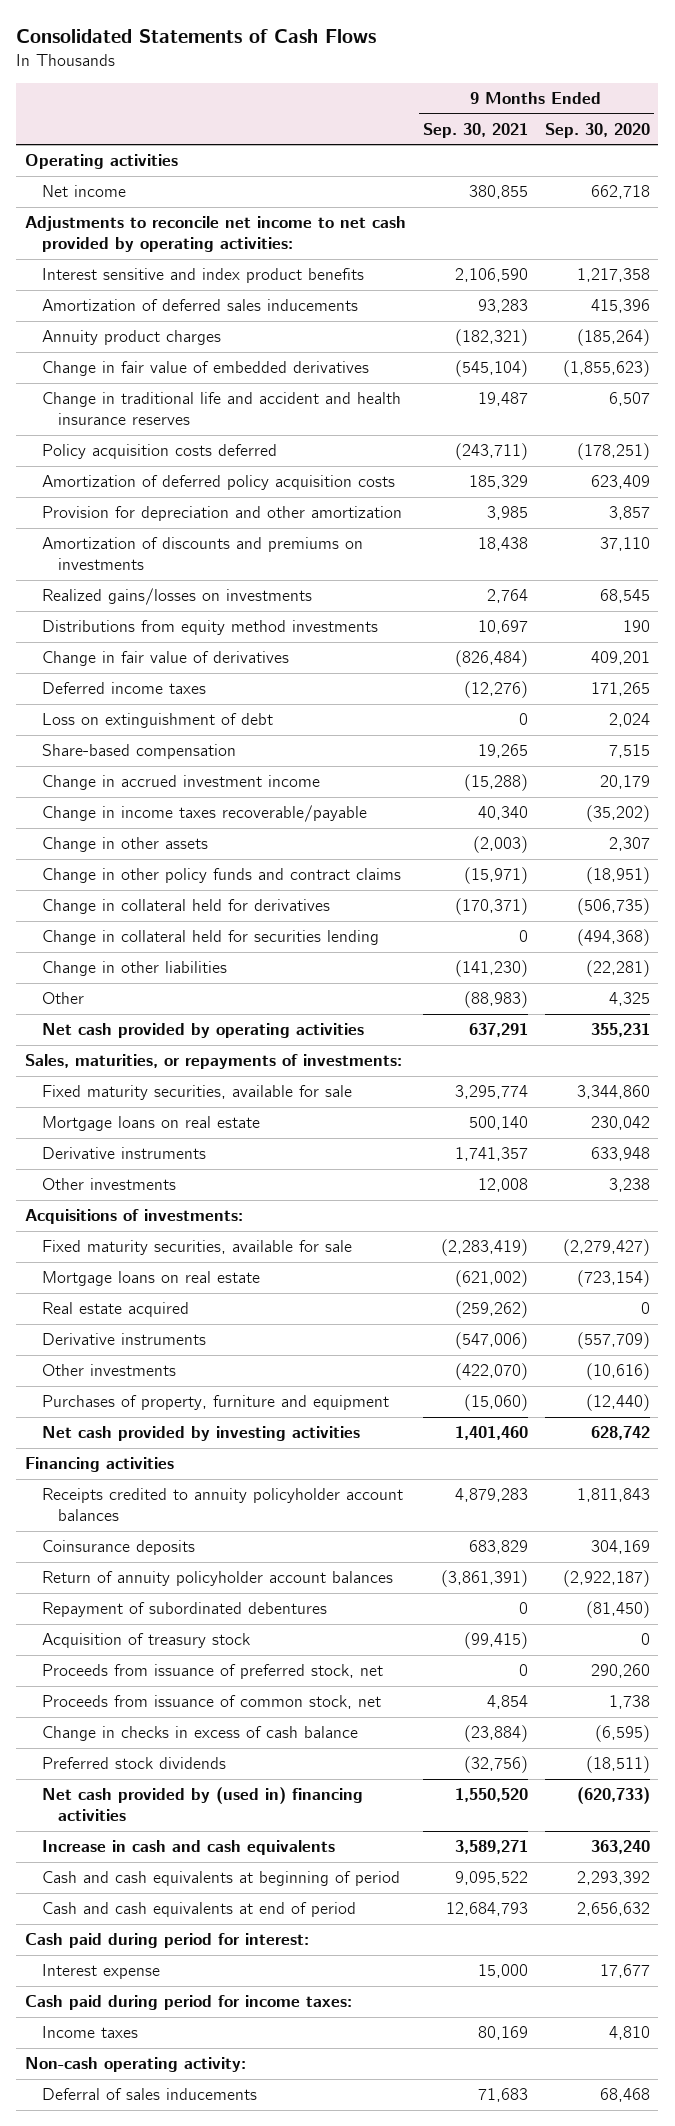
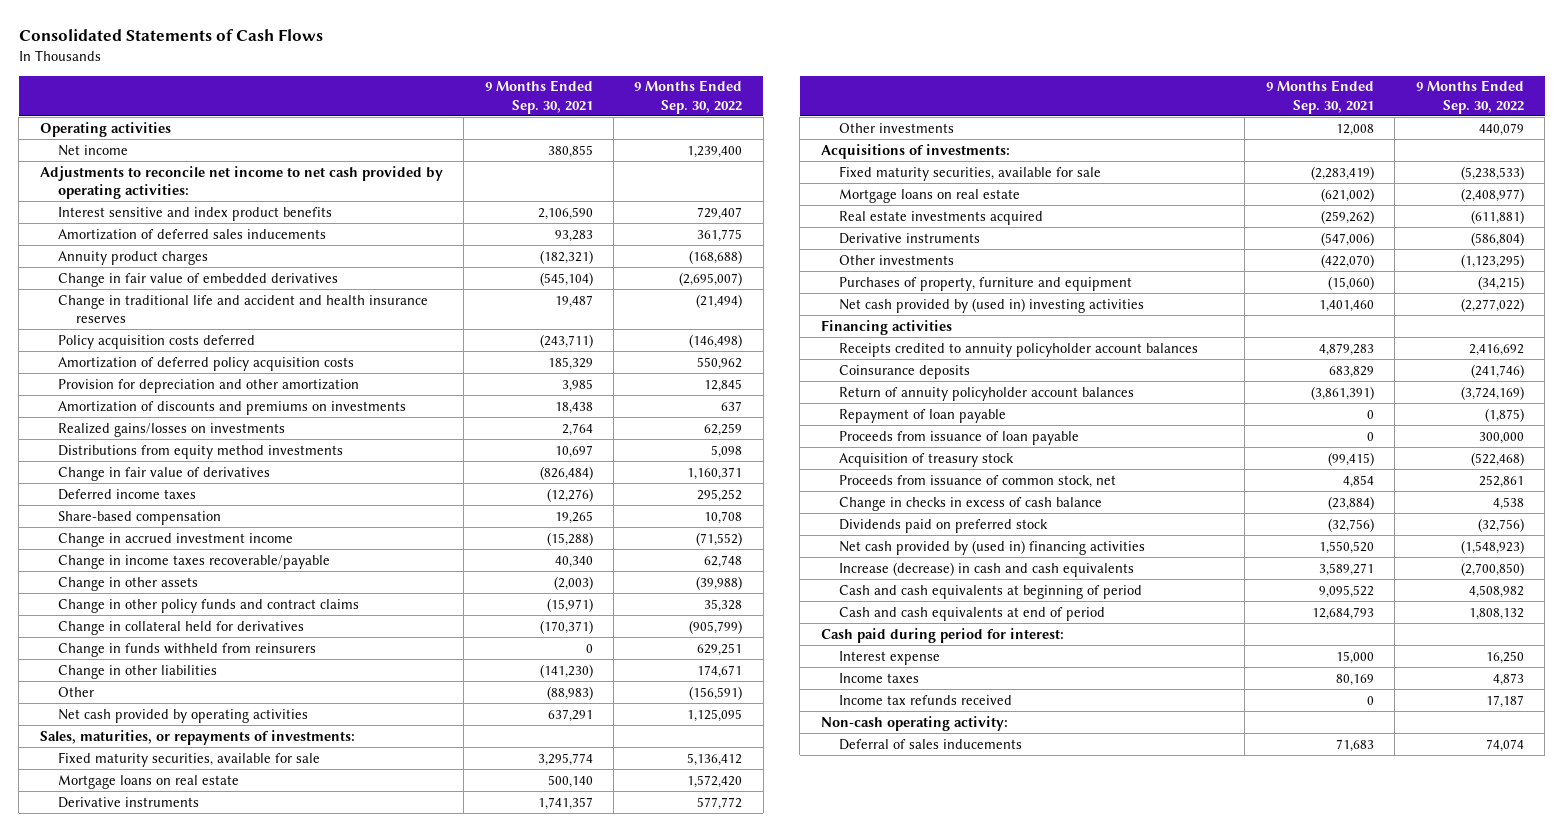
[544,122,650,138] Sep. 30, 2020 -> none
none -> [634,80,743,114] 9 Months Ended Sep. 30, 2022
[41,713,273,729] Loss on extinguishment of debt -> none
[41,930,379,946] Change in collateral held for securities lending -> none
none -> [57,642,316,657] Change in funds withheld from reinsurers
[41,1302,189,1318] Real estate acquired -> [838,210,1043,225] Real estate investments acquired
[41,1426,360,1442] Net cash provided by investing activities -> [838,297,1144,313] Net cash provided by (used in) investing activities
[41,1602,327,1618] Repayment of subordinated debentures -> none
none -> [838,408,1006,423] Repayment of loan payable
none -> [838,430,1079,445] Proceeds from issuance of loan payable
[41,1664,383,1680] Proceeds from issuance of preferred stock, net -> none
[41,1757,226,1770] Preferred stock dividends -> [838,518,1048,533] Dividends paid on preferred stock
[41,1840,335,1856] Increase in cash and cash equivalents -> [838,561,1134,577] Increase (decrease) in cash and cash equivalents
[24,1995,352,2011] Cash paid during period for income taxes: -> none
none -> [838,694,1012,705] Income tax refunds received

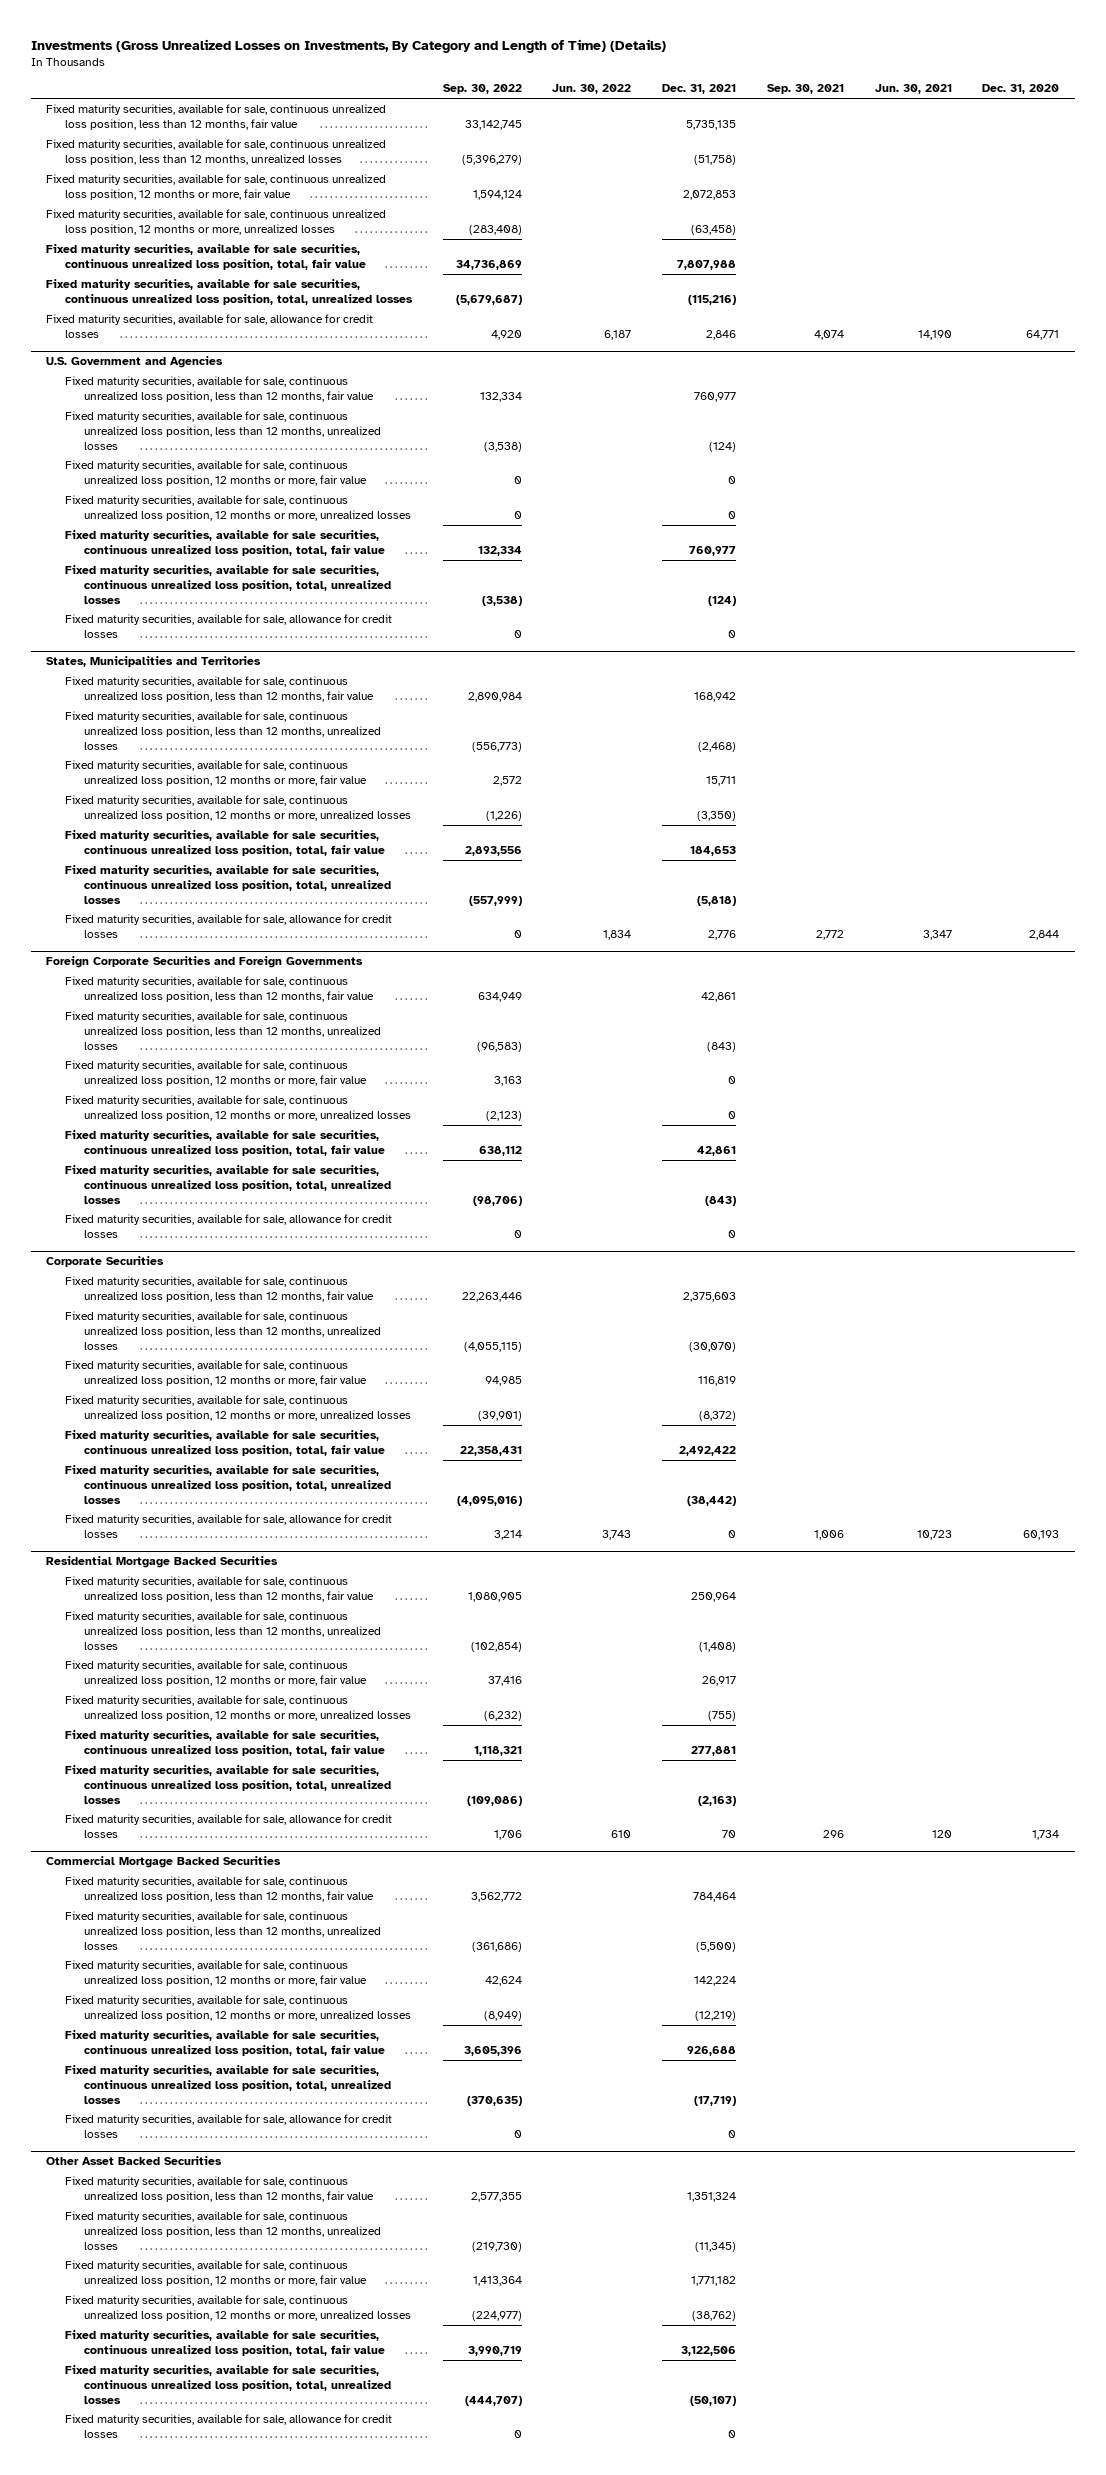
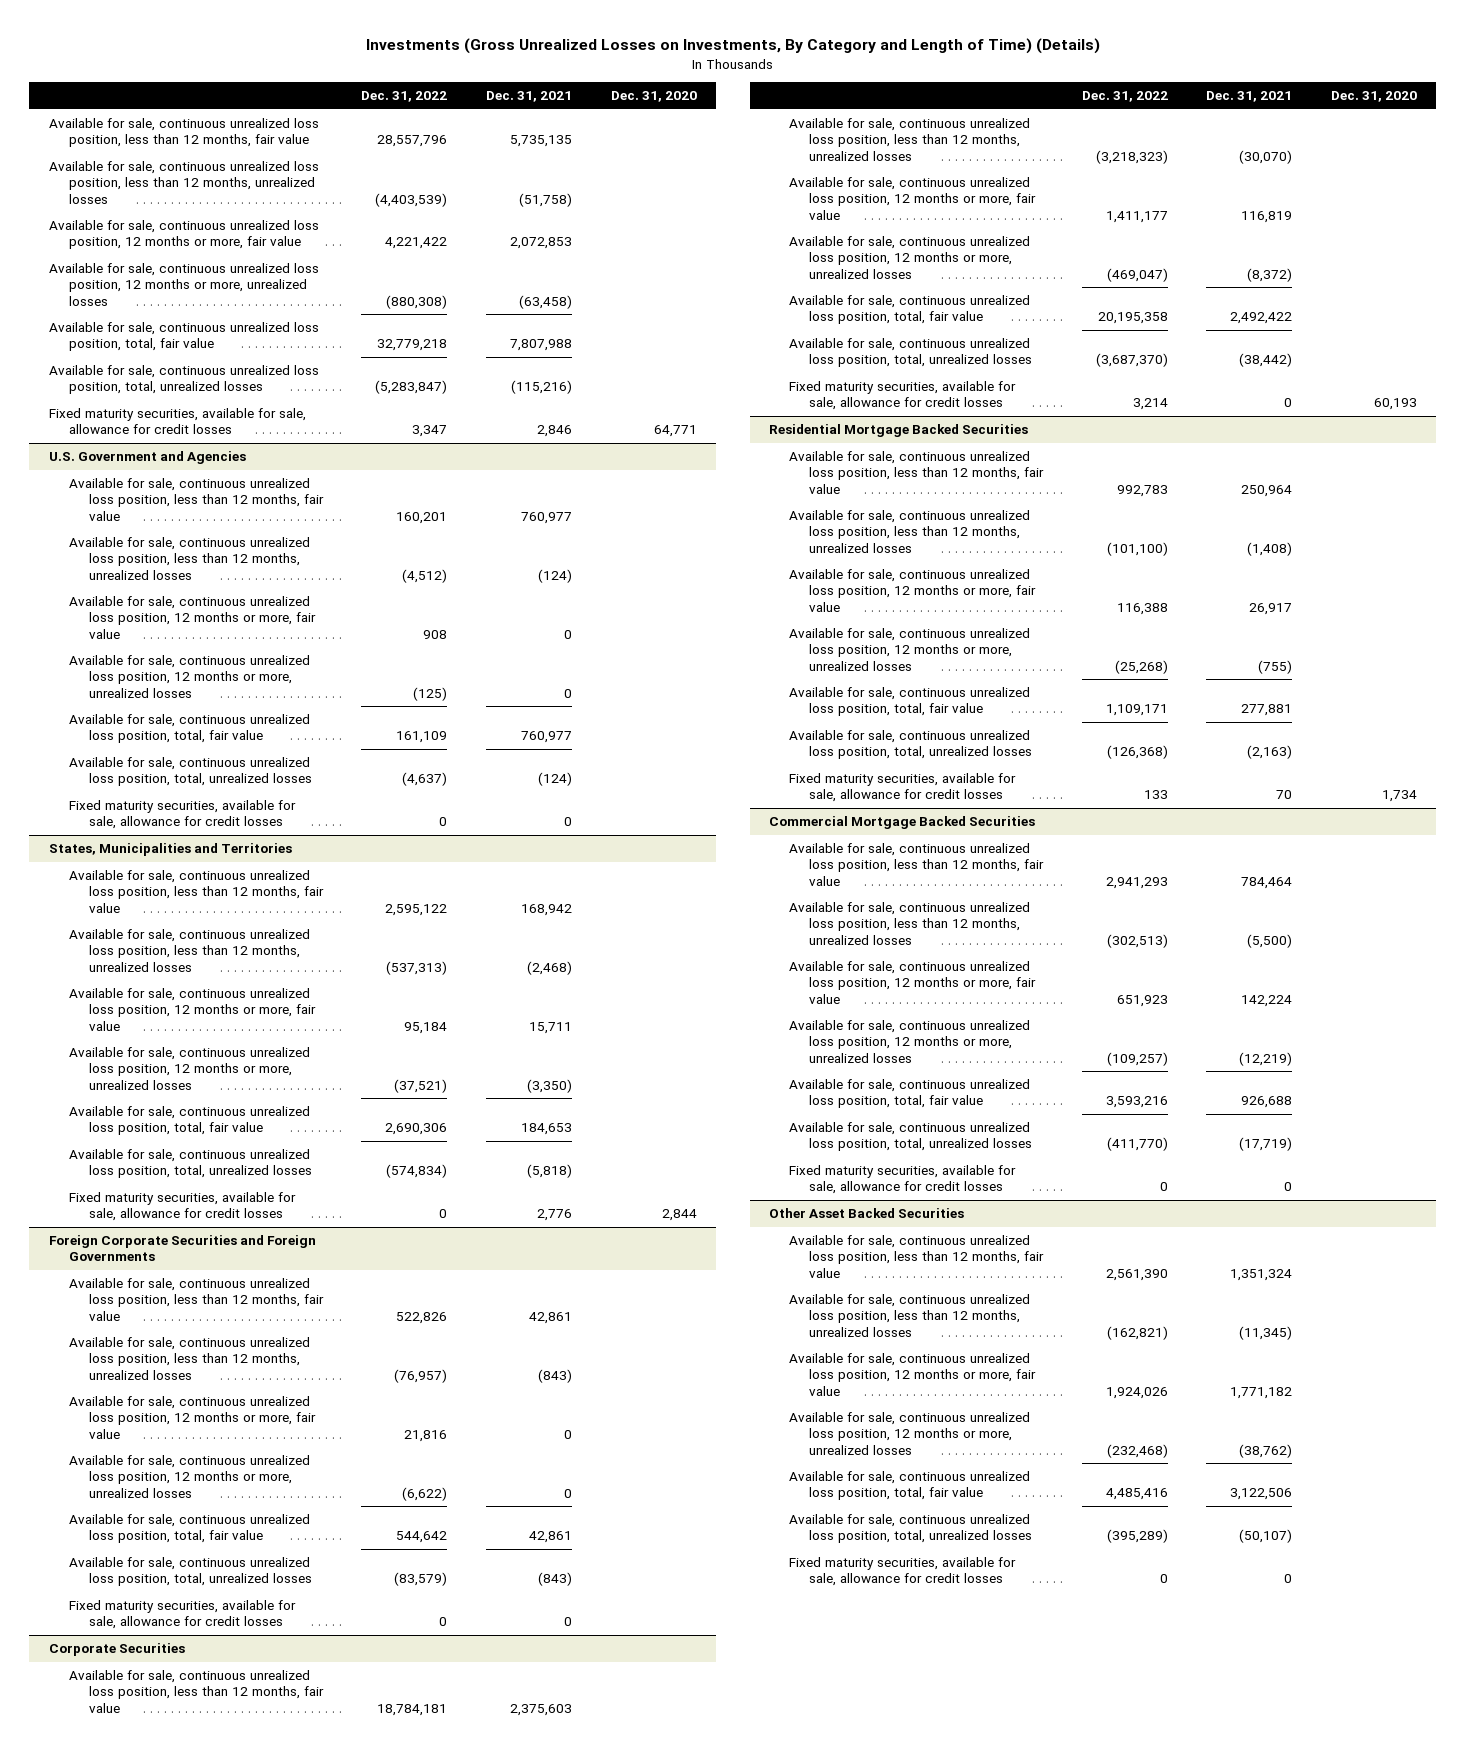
[442,84,522,95] Sep. 30, 2022 -> none
[552,84,632,95] Jun. 30, 2022 -> none
[766,84,844,95] Sep. 30, 2021 -> none
[874,84,952,95] Jun. 30, 2021 -> none
none -> [361,91,448,103] Dec. 31, 2022
[46,103,387,130] Fixed maturity securities, available for sale, continuous unrealized loss position, less than 12 months, fair value -> [48,118,319,148] Available for sale, continuous unrealized loss position, less than 12 months, fair value
[46,138,387,165] Fixed maturity securities, available for sale, continuous unrealized loss position, less than 12 months, unrealized losses -> [48,161,319,204] Available for sale, continuous unrealized loss position, less than 12 months, unrealized losses
[46,173,387,200] Fixed maturity securities, available for sale, continuous unrealized loss position, 12 months or more, fair value -> [48,220,319,250] Available for sale, continuous unrealized loss position, 12 months or more, fair value
[46,208,387,235] Fixed maturity securities, available for sale, continuous unrealized loss position, 12 months or more, unrealized losses -> [48,263,319,306] Available for sale, continuous unrealized loss position, 12 months or more, unrealized losses
[46,243,367,270] Fixed maturity securities, available for sale securities, continuous unrealized loss position, total, fair value -> [48,322,319,352] Available for sale, continuous unrealized loss position, total, fair value
[46,278,414,305] Fixed maturity securities, available for sale securities, continuous unrealized loss position, total, unrealized losses -> [48,365,319,395] Available for sale, continuous unrealized loss position, total, unrealized losses
[65,375,374,402] Fixed maturity securities, available for sale, continuous unrealized loss position, less than 12 months, fair value -> [68,478,324,521] Available for sale, continuous unrealized loss position, less than 12 months, fair value
[65,410,381,450] Fixed maturity securities, available for sale, continuous unrealized loss position, less than 12 months, unrealized losses -> [68,537,310,580] Available for sale, continuous unrealized loss position, less than 12 months, unrealized losses
[65,459,367,486] Fixed maturity securities, available for sale, continuous unrealized loss position, 12 months or more, fair value -> [68,596,316,639] Available for sale, continuous unrealized loss position, 12 months or more, fair value
[65,494,411,521] Fixed maturity securities, available for sale, continuous unrealized loss position, 12 months or more, unrealized losses -> [68,655,310,698] Available for sale, continuous unrealized loss position, 12 months or more, unrealized losses
[65,529,385,556] Fixed maturity securities, available for sale securities, continuous unrealized loss position, total, fair value -> [68,714,310,744] Available for sale, continuous unrealized loss position, total, fair value
[65,564,391,604] Fixed maturity securities, available for sale securities, continuous unrealized loss position, total, unrealized losses -> [68,757,312,787] Available for sale, continuous unrealized loss position, total, unrealized losses
[65,675,374,702] Fixed maturity securities, available for sale, continuous unrealized loss position, less than 12 months, fair value -> [68,870,324,913] Available for sale, continuous unrealized loss position, less than 12 months, fair value
[65,710,381,750] Fixed maturity securities, available for sale, continuous unrealized loss position, less than 12 months, unrealized losses -> [68,929,310,972] Available for sale, continuous unrealized loss position, less than 12 months, unrealized losses
[65,759,367,786] Fixed maturity securities, available for sale, continuous unrealized loss position, 12 months or more, fair value -> [68,988,316,1031] Available for sale, continuous unrealized loss position, 12 months or more, fair value
[65,794,411,821] Fixed maturity securities, available for sale, continuous unrealized loss position, 12 months or more, unrealized losses -> [68,1047,310,1090] Available for sale, continuous unrealized loss position, 12 months or more, unrealized losses
[65,829,385,856] Fixed maturity securities, available for sale securities, continuous unrealized loss position, total, fair value -> [68,1106,310,1136] Available for sale, continuous unrealized loss position, total, fair value
[65,864,391,904] Fixed maturity securities, available for sale securities, continuous unrealized loss position, total, unrealized losses -> [68,1149,312,1179] Available for sale, continuous unrealized loss position, total, unrealized losses
[65,975,374,1002] Fixed maturity securities, available for sale, continuous unrealized loss position, less than 12 months, fair value -> [68,1278,324,1321] Available for sale, continuous unrealized loss position, less than 12 months, fair value
[65,1010,381,1050] Fixed maturity securities, available for sale, continuous unrealized loss position, less than 12 months, unrealized losses -> [68,1337,310,1380] Available for sale, continuous unrealized loss position, less than 12 months, unrealized losses
[65,1059,367,1086] Fixed maturity securities, available for sale, continuous unrealized loss position, 12 months or more, fair value -> [68,1396,316,1439] Available for sale, continuous unrealized loss position, 12 months or more, fair value
[65,1094,411,1121] Fixed maturity securities, available for sale, continuous unrealized loss position, 12 months or more, unrealized losses -> [68,1455,310,1498] Available for sale, continuous unrealized loss position, 12 months or more, unrealized losses
[65,1129,385,1156] Fixed maturity securities, available for sale securities, continuous unrealized loss position, total, fair value -> [68,1514,310,1544] Available for sale, continuous unrealized loss position, total, fair value
[65,1164,391,1204] Fixed maturity securities, available for sale securities, continuous unrealized loss position, total, unrealized losses -> [68,1557,312,1587] Available for sale, continuous unrealized loss position, total, unrealized losses
[65,1275,374,1302] Fixed maturity securities, available for sale, continuous unrealized loss position, less than 12 months, fair value -> [68,1670,324,1713] Available for sale, continuous unrealized loss position, less than 12 months, fair value
[65,1310,381,1350] Fixed maturity securities, available for sale, continuous unrealized loss position, less than 12 months, unrealized losses -> [789,118,1031,161] Available for sale, continuous unrealized loss position, less than 12 months, unrealized losses
[65,1359,367,1386] Fixed maturity securities, available for sale, continuous unrealized loss position, 12 months or more, fair value -> [789,177,1037,220] Available for sale, continuous unrealized loss position, 12 months or more, fair value
[65,1394,411,1421] Fixed maturity securities, available for sale, continuous unrealized loss position, 12 months or more, unrealized losses -> [789,236,1031,279] Available for sale, continuous unrealized loss position, 12 months or more, unrealized losses
[65,1429,385,1456] Fixed maturity securities, available for sale securities, continuous unrealized loss position, total, fair value -> [789,295,1031,325] Available for sale, continuous unrealized loss position, total, fair value
[65,1464,391,1504] Fixed maturity securities, available for sale securities, continuous unrealized loss position, total, unrealized losses -> [789,338,1033,368] Available for sale, continuous unrealized loss position, total, unrealized losses
[65,1575,374,1602] Fixed maturity securities, available for sale, continuous unrealized loss position, less than 12 months, fair value -> [789,451,1045,494] Available for sale, continuous unrealized loss position, less than 12 months, fair value
[65,1610,381,1650] Fixed maturity securities, available for sale, continuous unrealized loss position, less than 12 months, unrealized losses -> [789,510,1031,553] Available for sale, continuous unrealized loss position, less than 12 months, unrealized losses
[65,1659,367,1686] Fixed maturity securities, available for sale, continuous unrealized loss position, 12 months or more, fair value -> [789,569,1037,612] Available for sale, continuous unrealized loss position, 12 months or more, fair value
[65,1694,411,1721] Fixed maturity securities, available for sale, continuous unrealized loss position, 12 months or more, unrealized losses -> [789,628,1031,671] Available for sale, continuous unrealized loss position, 12 months or more, unrealized losses
[65,1729,385,1756] Fixed maturity securities, available for sale securities, continuous unrealized loss position, total, fair value -> [789,687,1031,717] Available for sale, continuous unrealized loss position, total, fair value
[65,1764,391,1804] Fixed maturity securities, available for sale securities, continuous unrealized loss position, total, unrealized losses -> [789,730,1033,760] Available for sale, continuous unrealized loss position, total, unrealized losses
[65,1875,374,1902] Fixed maturity securities, available for sale, continuous unrealized loss position, less than 12 months, fair value -> [789,843,1045,886] Available for sale, continuous unrealized loss position, less than 12 months, fair value
[65,1910,381,1950] Fixed maturity securities, available for sale, continuous unrealized loss position, less than 12 months, unrealized losses -> [789,902,1031,945] Available for sale, continuous unrealized loss position, less than 12 months, unrealized losses
[65,1959,367,1986] Fixed maturity securities, available for sale, continuous unrealized loss position, 12 months or more, fair value -> [789,961,1037,1004] Available for sale, continuous unrealized loss position, 12 months or more, fair value
[65,1994,411,2021] Fixed maturity securities, available for sale, continuous unrealized loss position, 12 months or more, unrealized losses -> [789,1020,1031,1063] Available for sale, continuous unrealized loss position, 12 months or more, unrealized losses
[65,2029,385,2056] Fixed maturity securities, available for sale securities, continuous unrealized loss position, total, fair value -> [789,1079,1031,1109] Available for sale, continuous unrealized loss position, total, fair value
[65,2064,391,2104] Fixed maturity securities, available for sale securities, continuous unrealized loss position, total, unrealized losses -> [789,1122,1033,1152] Available for sale, continuous unrealized loss position, total, unrealized losses
[65,2175,374,2202] Fixed maturity securities, available for sale, continuous unrealized loss position, less than 12 months, fair value -> [789,1235,1045,1278] Available for sale, continuous unrealized loss position, less than 12 months, fair value
[65,2210,381,2250] Fixed maturity securities, available for sale, continuous unrealized loss position, less than 12 months, unrealized losses -> [789,1294,1031,1337] Available for sale, continuous unrealized loss position, less than 12 months, unrealized losses
[65,2259,367,2286] Fixed maturity securities, available for sale, continuous unrealized loss position, 12 months or more, fair value -> [789,1353,1037,1396] Available for sale, continuous unrealized loss position, 12 months or more, fair value
[65,2294,411,2321] Fixed maturity securities, available for sale, continuous unrealized loss position, 12 months or more, unrealized losses -> [789,1412,1031,1455] Available for sale, continuous unrealized loss position, 12 months or more, unrealized losses
[65,2329,385,2356] Fixed maturity securities, available for sale securities, continuous unrealized loss position, total, fair value -> [789,1471,1031,1501] Available for sale, continuous unrealized loss position, total, fair value
[65,2364,391,2404] Fixed maturity securities, available for sale securities, continuous unrealized loss position, total, unrealized losses -> [789,1514,1033,1544] Available for sale, continuous unrealized loss position, total, unrealized losses

